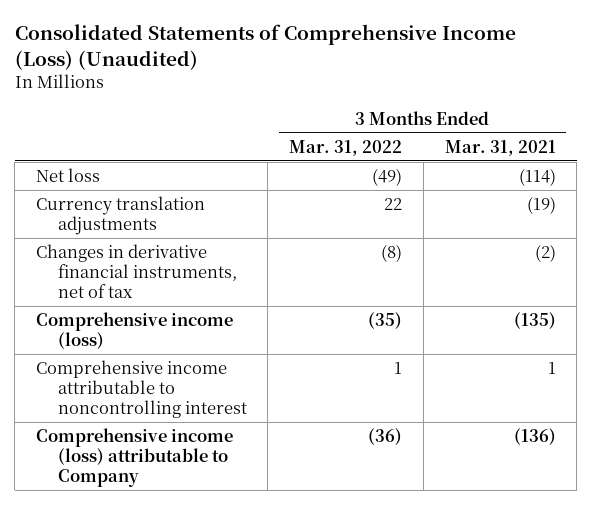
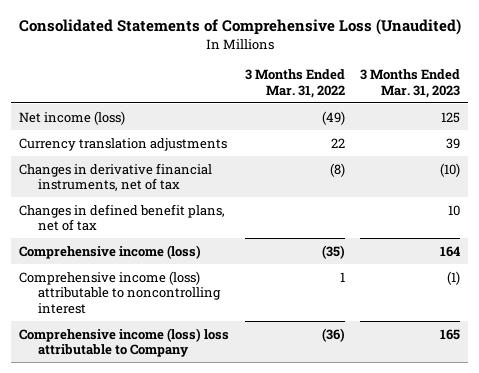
[14,24,516,70] Consolidated Statements of Comprehensive Income (Loss) (Unaudited) -> [18,19,461,36] Consolidated Statements of Comprehensive Loss (Unaudited)
[444,139,556,156] Mar. 31, 2021 -> none
none -> [360,69,461,98] 3 Months Ended Mar. 31, 2023
[35,168,100,183] Net loss -> [19,110,126,125] Net income (loss)
none -> [19,203,226,232] Changes in defined benefit plans, net of tax
[35,360,247,418] Comprehensive income attributable to noncontrolling interest -> [19,270,222,314] Comprehensive income (loss) attributable to noncontrolling interest
[35,428,233,487] Comprehensive income (loss) attributable to Company -> [19,327,230,358] Comprehensive income (loss) loss attributable to Company

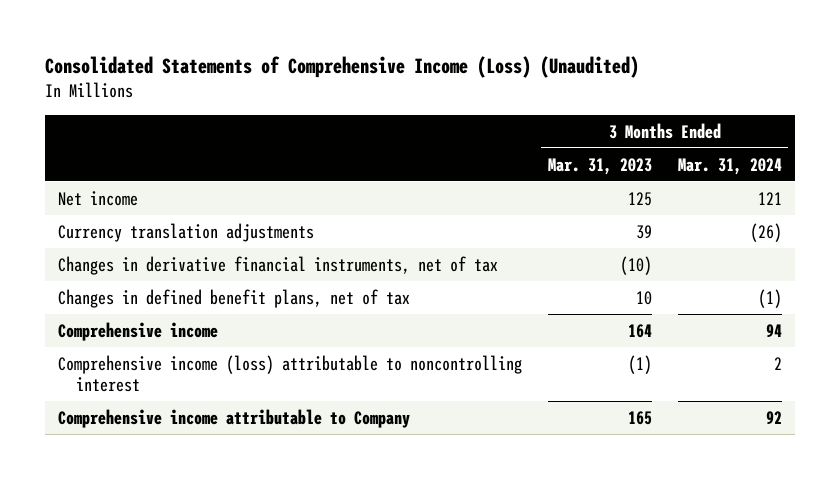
[18,19,461,36] Consolidated Statements of Comprehensive Loss (Unaudited) -> [44,55,639,78] Consolidated Statements of Comprehensive Income (Loss) (Unaudited)
[244,69,345,98] 3 Months Ended Mar. 31, 2022 -> none
none -> [677,157,782,175] Mar. 31, 2024
[19,110,126,125] Net income (loss) -> [57,190,138,206] Net income
[19,244,202,259] Comprehensive income (loss) -> [57,321,218,341] Comprehensive income
[19,327,230,358] Comprehensive income (loss) loss attributable to Company -> [57,408,410,428] Comprehensive income attributable to Company

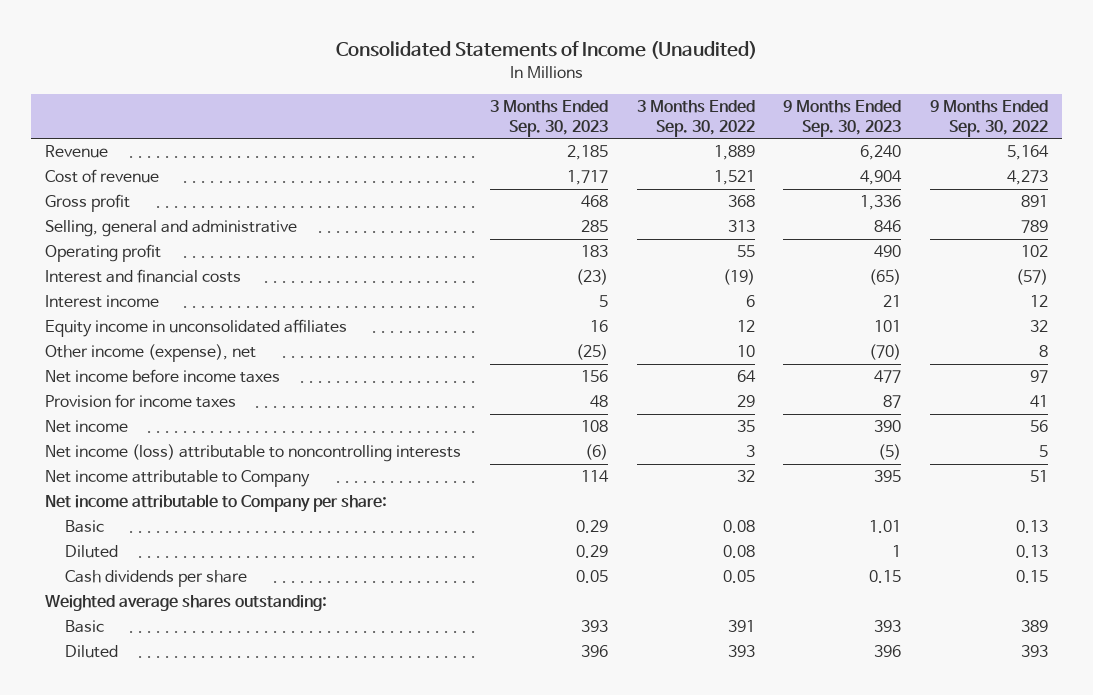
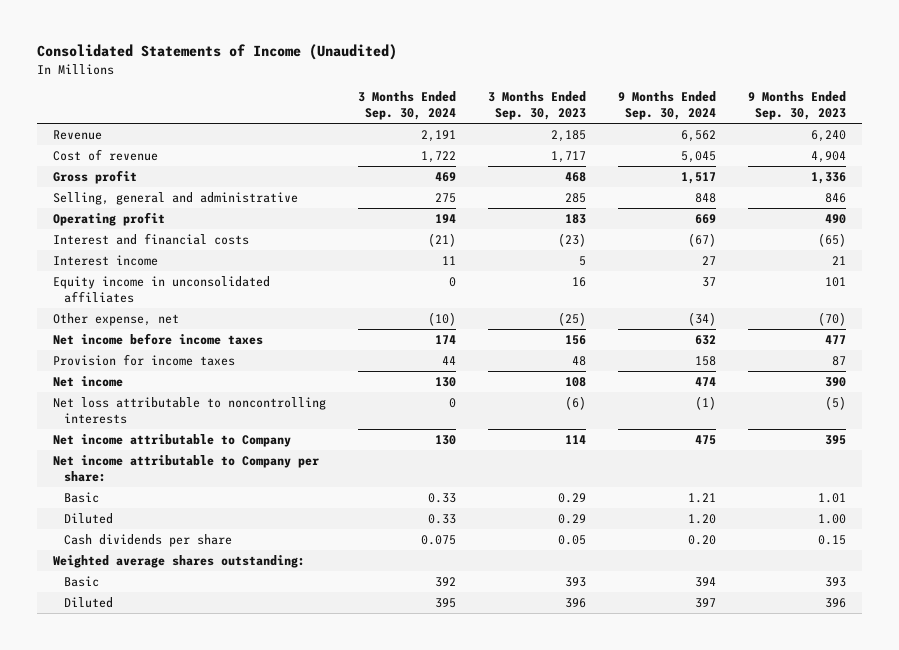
[636,99,755,137] 3 Months Ended Sep. 30, 2022 -> none
[930,99,1049,137] 9 Months Ended Sep. 30, 2022 -> none
none -> [357,91,456,121] 3 Months Ended Sep. 30, 2024
none -> [618,91,717,121] 9 Months Ended Sep. 30, 2024
[45,344,257,363] Other income (expense), net -> [52,312,179,326] Other expense, net
[45,444,462,463] Net income (loss) attributable to noncontrolling interests -> [52,396,326,424] Net loss attributable to noncontrolling interests
[892,545,902,558] 1 -> [818,513,847,524] 1.00

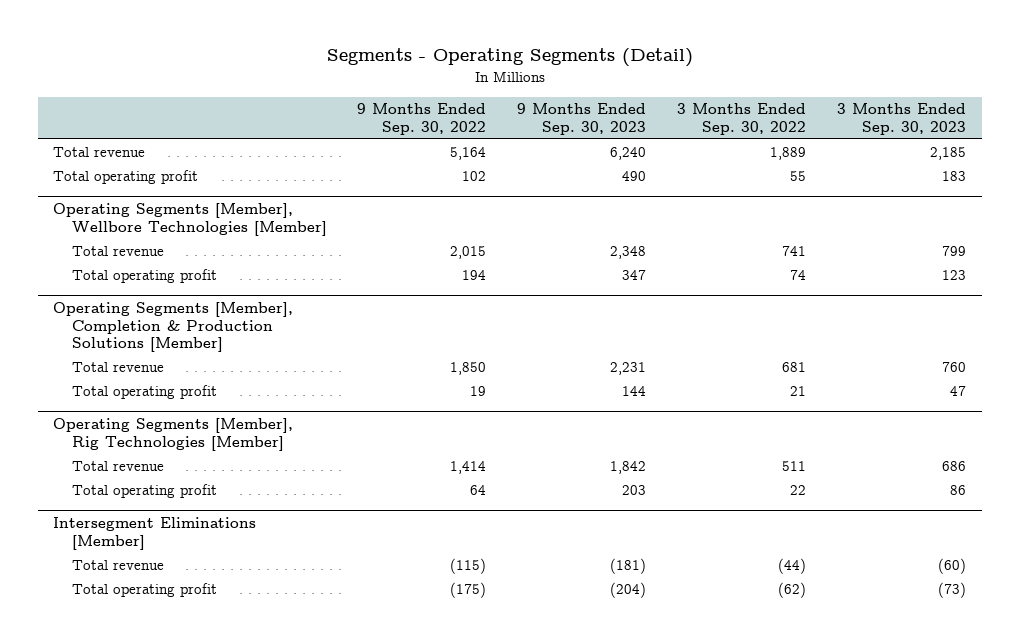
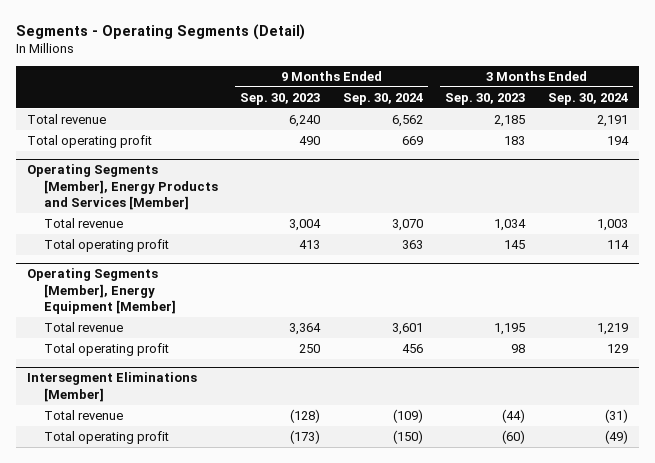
[357,103,487,135] 9 Months Ended Sep. 30, 2022 -> none
[677,103,807,135] 3 Months Ended Sep. 30, 2022 -> none
none -> [342,92,423,105] Sep. 30, 2024
none -> [547,92,628,105] Sep. 30, 2024
[53,203,327,236] Operating Segments [Member], Wellbore Technologies [Member] -> none
[53,302,294,353] Operating Segments [Member], Completion & Production Solutions [Member] -> none
[53,418,294,451] Operating Segments [Member], Rig Technologies [Member] -> none
[71,461,164,472] Total revenue -> none
[71,484,217,499] Total operating profit -> none
none -> [27,164,218,211] Operating Segments [Member], Energy Products and Services [Member]
[610,246,647,260] 2,348 -> [289,218,322,231] 3,004
[942,246,967,257] 799 -> [494,218,527,231] 1,034
[622,270,647,281] 347 -> [299,239,321,249] 413
[942,270,967,281] 123 -> [504,239,526,249] 145
none -> [27,268,176,315] Operating Segments [Member], Energy Equipment [Member]
[610,362,647,376] 2,231 -> [289,322,322,335] 3,364
[942,362,967,373] 760 -> [494,322,526,335] 1,195
[622,386,647,397] 144 -> [299,343,321,353] 250
[950,386,967,397] 47 -> [511,343,526,353] 98
[610,558,647,575] (181) -> [290,408,321,423] (128)
[938,558,967,575] (60) -> [502,408,526,423] (44)
[610,582,647,599] (204) -> [290,429,321,444] (173)
[938,582,967,599] (73) -> [502,429,526,444] (60)

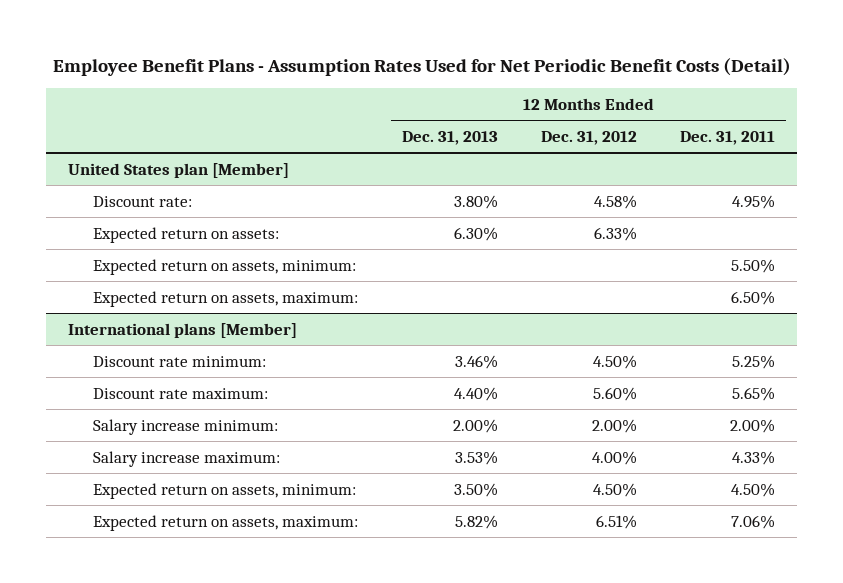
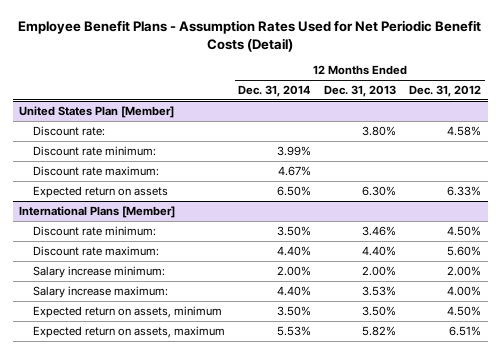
[680,131,776,146] Dec. 31, 2011 -> none
none -> [238,85,312,98] Dec. 31, 2014
[67,162,289,178] United States plan [Member] -> [19,106,175,119] United States Plan [Member]
[93,258,357,275] Expected return on assets, minimum: -> none
[93,290,359,307] Expected return on assets, maximum: -> none
none -> [33,146,157,157] Discount rate minimum:
none -> [33,166,160,177] Discount rate maximum:
[93,226,280,243] Expected return on assets: -> [33,186,169,199] Expected return on assets
[67,322,297,338] International plans [Member] -> [19,206,176,219] International Plans [Member]
[93,482,357,499] Expected return on assets, minimum: -> [33,306,223,319] Expected return on assets, minimum
[93,514,359,531] Expected return on assets, maximum: -> [33,326,226,339] Expected return on assets, maximum

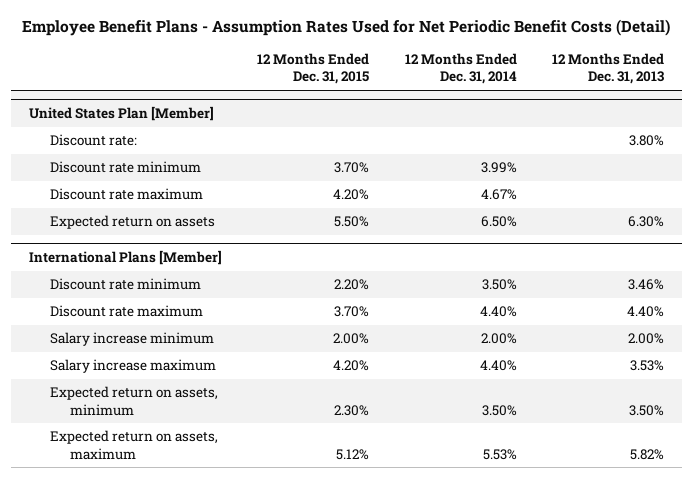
[409,85,482,98] Dec. 31, 2012 -> none
none -> [257,53,370,85] 12 Months Ended Dec. 31, 2015
[33,146,157,157] Discount rate minimum: -> [49,161,201,174] Discount rate minimum
[33,166,160,177] Discount rate maximum: -> [49,188,203,201] Discount rate maximum
[33,226,157,237] Discount rate minimum: -> [49,278,201,291] Discount rate minimum
[33,246,160,257] Discount rate maximum: -> [49,305,203,318] Discount rate maximum
[33,266,166,279] Salary increase minimum: -> [49,332,214,347] Salary increase minimum
[33,286,169,299] Salary increase maximum: -> [49,359,216,374] Salary increase maximum

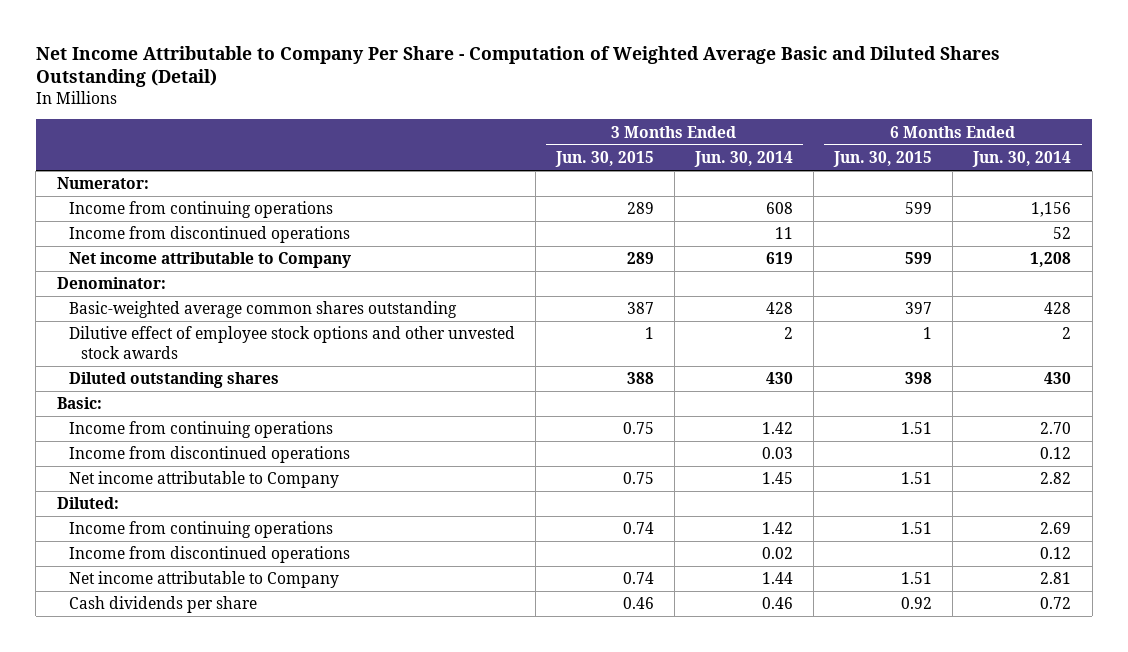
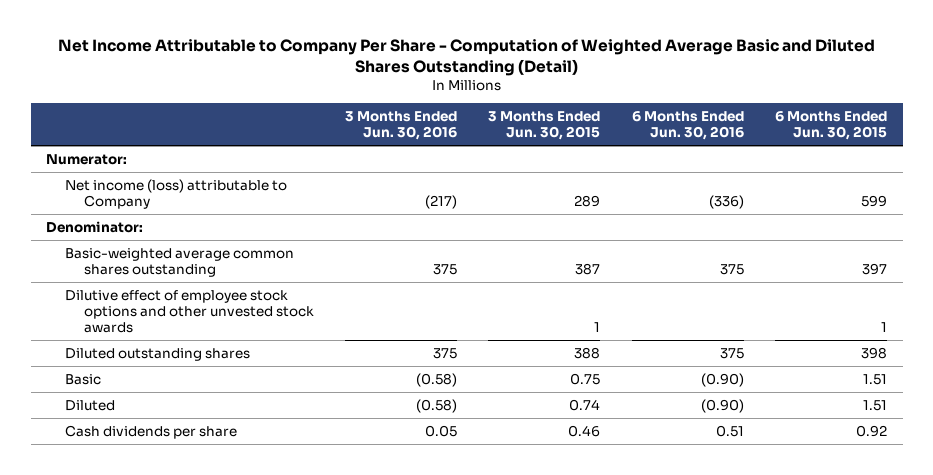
[694,150,794,167] Jun. 30, 2014 -> none
[972,150,1072,167] Jun. 30, 2014 -> none
none -> [344,110,457,140] 3 Months Ended Jun. 30, 2016
none -> [631,110,744,140] 6 Months Ended Jun. 30, 2016
[68,201,333,219] Income from continuing operations -> none
[68,226,350,244] Income from discontinued operations -> none
[68,252,351,269] Net income attributable to Company -> [64,178,287,210] Net income (loss) attributable to Company
[56,397,102,410] Basic: -> none
[68,421,333,439] Income from continuing operations -> none
[68,446,350,464] Income from discontinued operations -> none
[56,497,119,510] Diluted: -> none
[68,521,333,539] Income from continuing operations -> none
[68,546,350,564] Income from discontinued operations -> none
[68,471,339,489] Net income attributable to Company -> [64,373,101,385] Basic
[68,571,339,589] Net income attributable to Company -> [64,399,115,411] Diluted

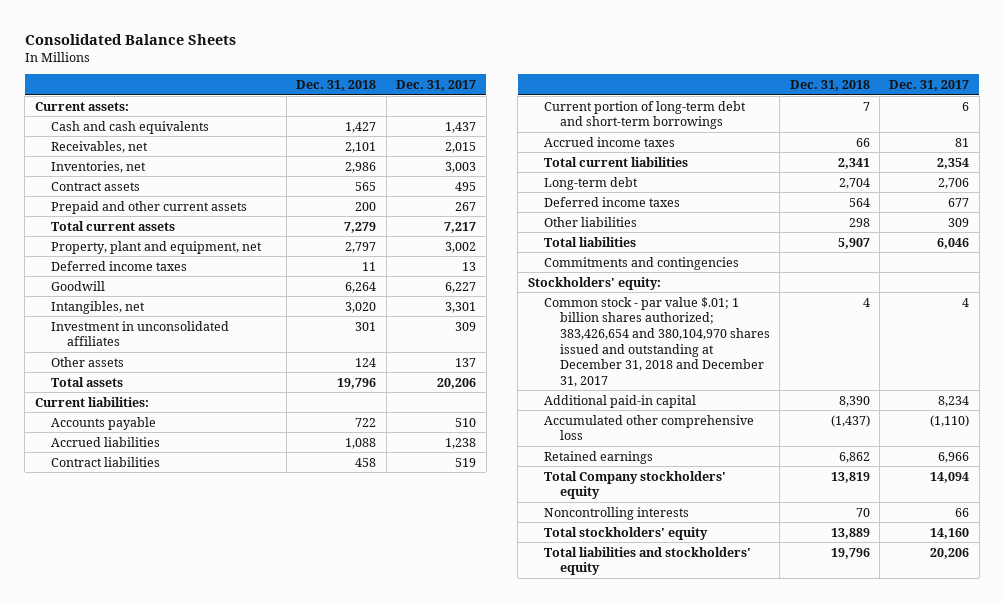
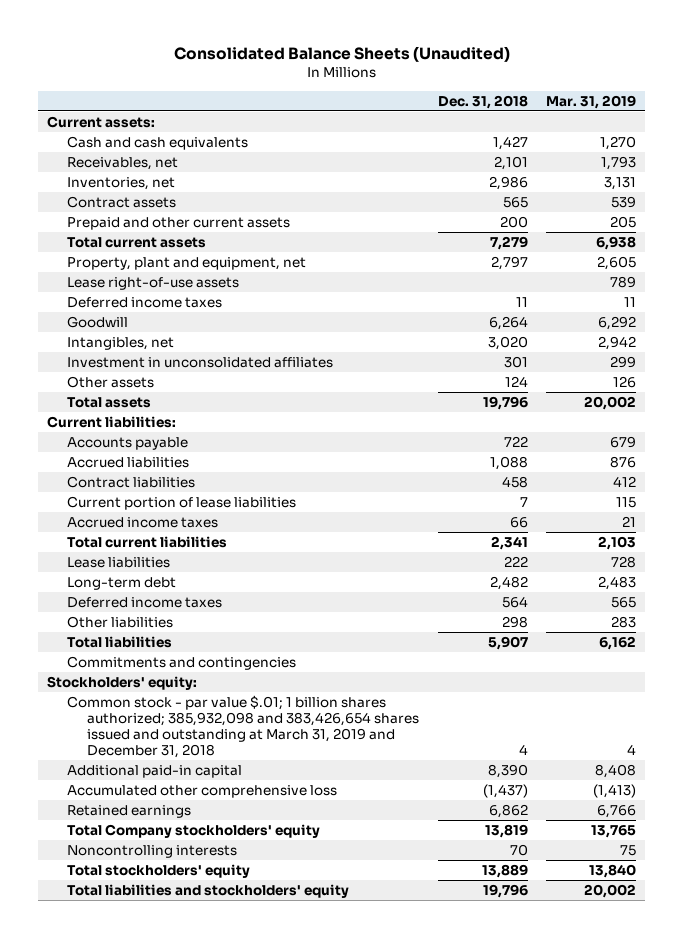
[24,33,236,45] Consolidated Balance Sheets -> [173,46,510,63] Consolidated Balance Sheets (Unaudited)
[396,80,477,92] Dec. 31, 2017 -> none
none -> [545,94,636,109] Mar. 31, 2019
none -> [67,276,240,290] Lease right-of-use assets
[543,100,746,130] Current portion of long-term debt and short-term borrowings -> none
none -> [67,495,297,510] Current portion of lease liabilities
none -> [67,556,171,568] Lease liabilities
[838,177,870,189] 2,704 -> [489,575,528,590] 2,482
[543,296,770,387] Common stock - par value $.01; 1 billion shares authorized; 383,426,654 and 380,104,970 shares issued and outstanding at December 31, 2018 and December 31, 2017 -> [67,694,420,759] Common stock - par value $.01; 1 billion shares authorized; 385,932,098 and 383,426,654 shares issued and outstanding at March 31, 2019 and December 31, 2018

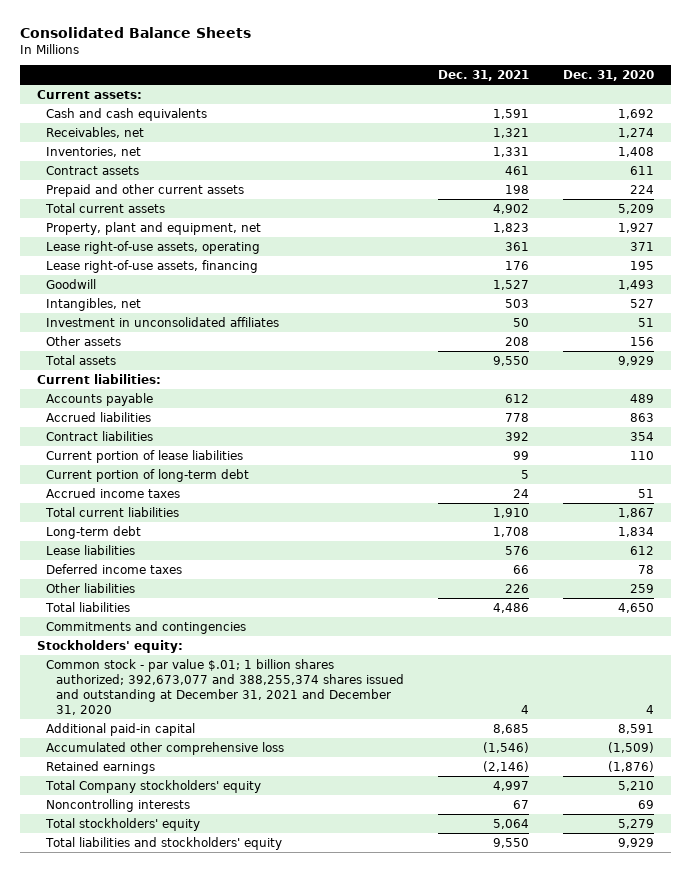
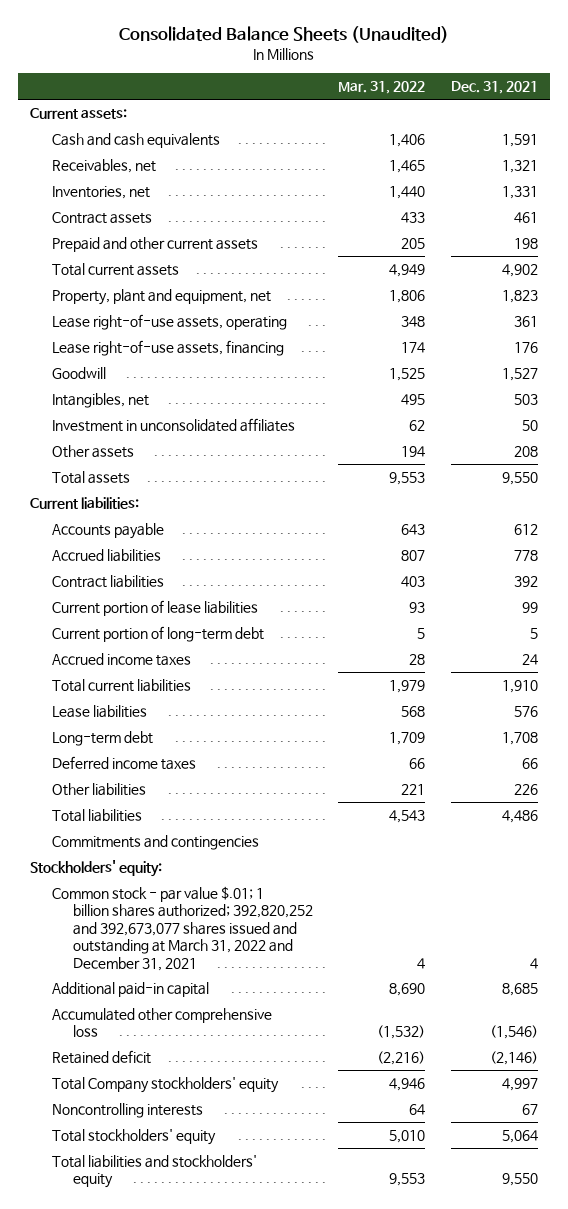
[19,26,251,38] Consolidated Balance Sheets -> [119,25,450,43] Consolidated Balance Sheets (Unaudited)
[562,69,654,81] Dec. 31, 2020 -> none
none -> [338,81,426,95] Mar. 31, 2022
[46,525,142,539] Long-term debt -> [51,730,153,746] Long-term debt
[46,658,404,715] Common stock - par value $.01; 1 billion shares authorized; 392,673,077 and 388,255,374 shares issued and outstanding at December 31, 2021 and December 31, 2020 -> [51,885,314,971] Common stock - par value $.01; 1 billion shares authorized; 392,820,252 and 392,673,077 shares issued and outstanding at March 31, 2022 and December 31, 2021
[46,760,156,774] Retained earnings -> [51,1049,151,1064] Retained deficit

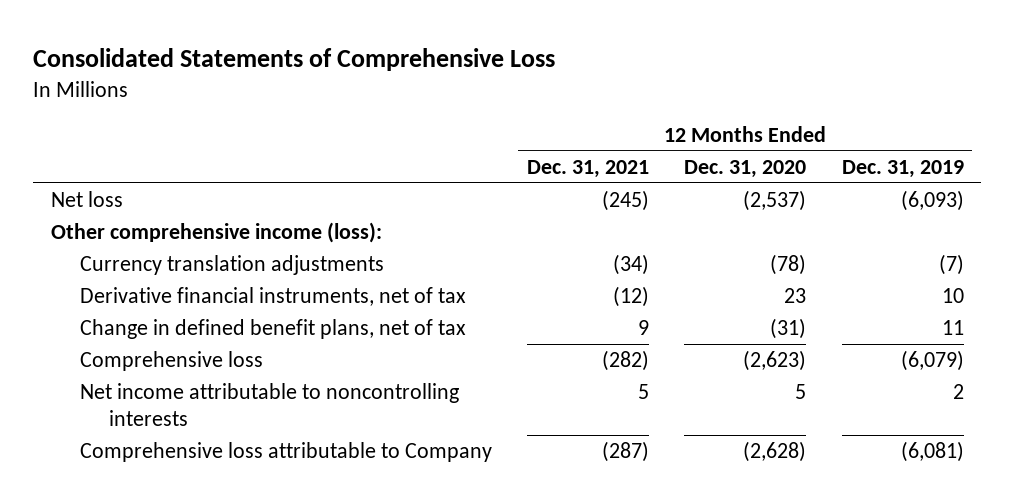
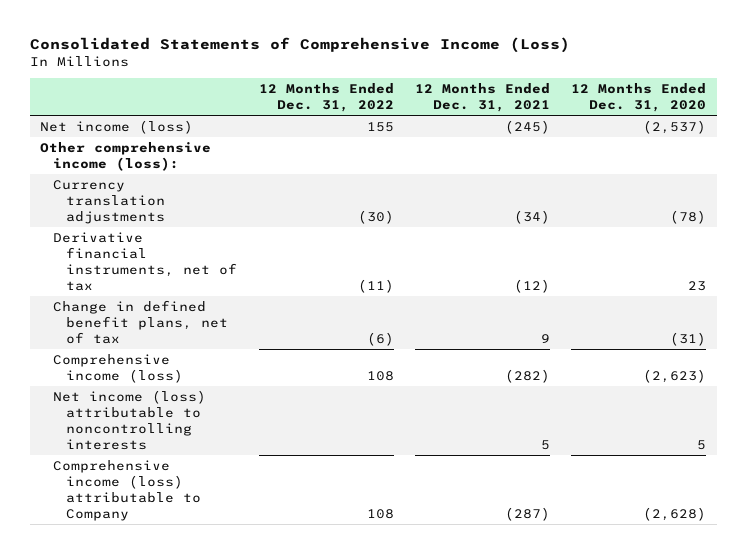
[32,48,555,72] Consolidated Statements of Comprehensive Loss -> [29,36,570,53] Consolidated Statements of Comprehensive Income (Loss)
[841,159,964,178] Dec. 31, 2019 -> none
none -> [258,82,394,112] 12 Months Ended Dec. 31, 2022
[50,191,123,208] Net loss -> [40,119,194,134] Net income (loss)
[79,351,263,372] Comprehensive loss -> [53,353,184,383] Comprehensive income (loss)
[79,383,459,426] Net income attributable to noncontrolling interests -> [53,389,207,450] Net income (loss) attributable to noncontrolling interests
[79,442,492,463] Comprehensive loss attributable to Company -> [53,459,202,521] Comprehensive income (loss) attributable to Company

